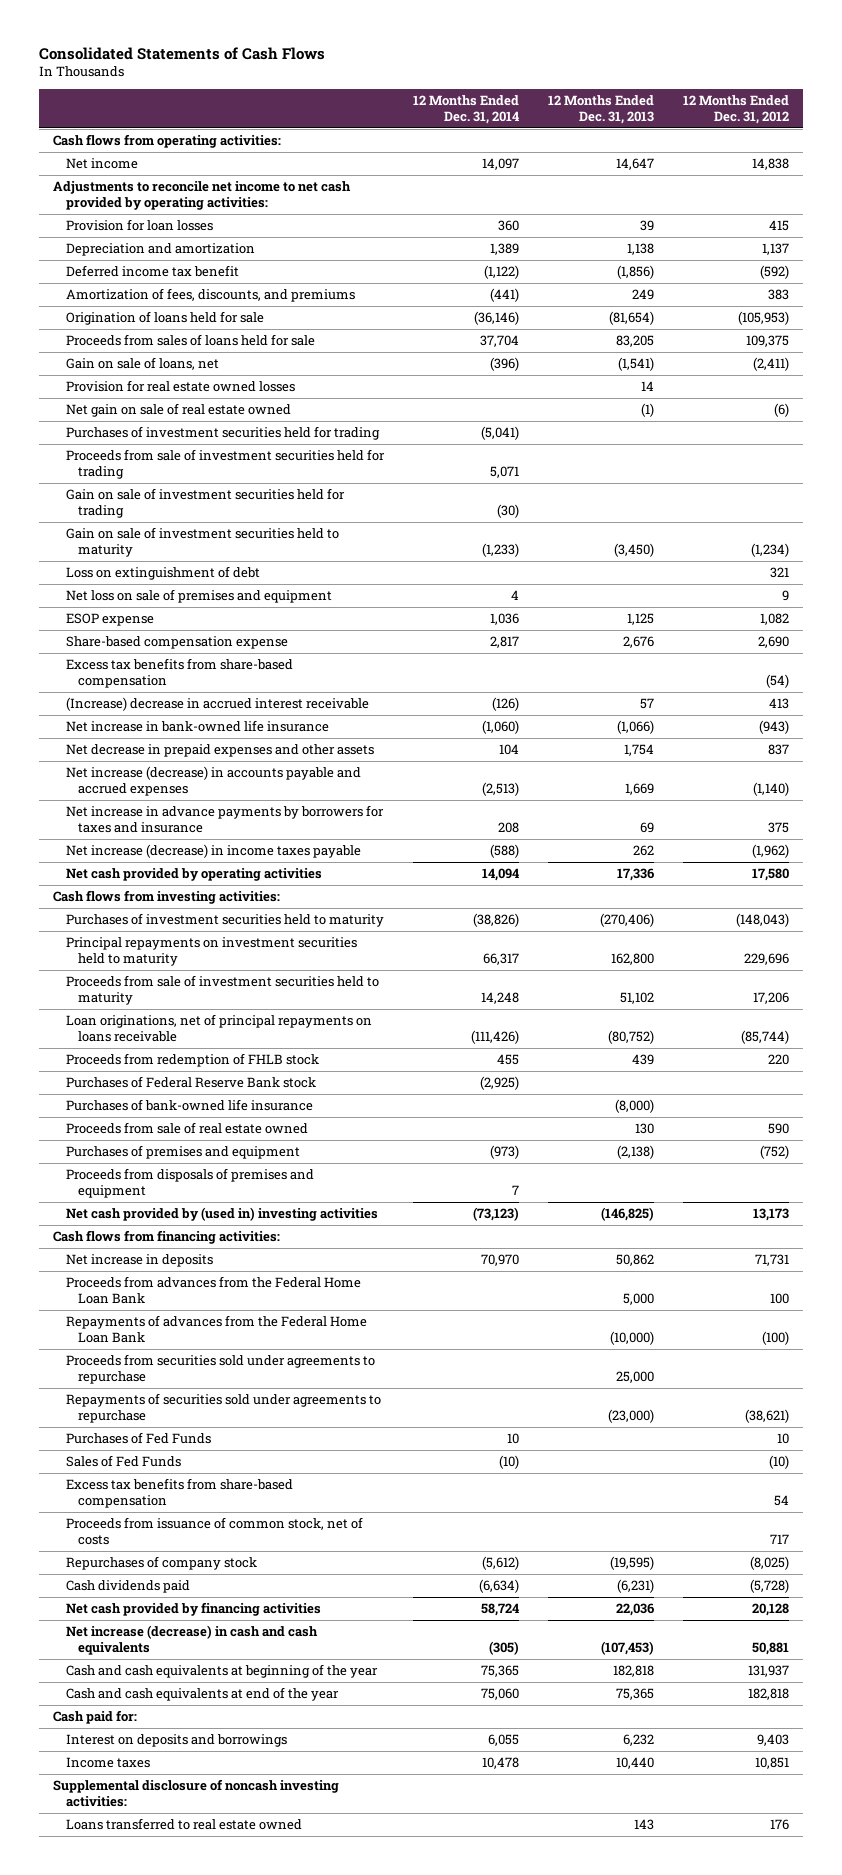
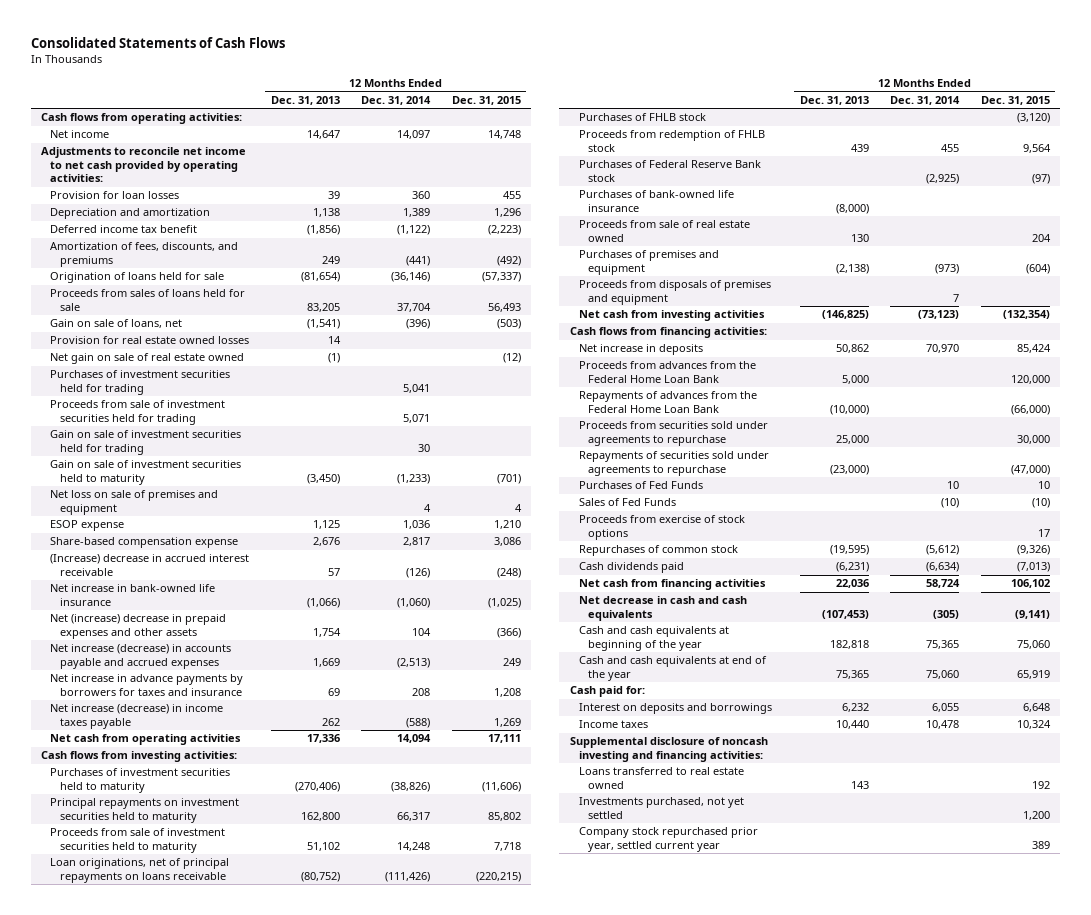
[682,95,789,124] 12 Months Ended Dec. 31, 2012 -> none
none -> [451,95,521,105] Dec. 31, 2015
[480,426,519,441] (5,041) -> [403,383,431,393] 5,041
[496,503,519,518] (30) -> [418,443,431,452] 30
[65,566,260,581] Loss on extinguishment of debt -> none
[65,658,293,688] Excess tax benefits from share-based compensation -> none
[65,744,374,758] Net decrease in prepaid expenses and other assets -> [50,614,227,639] Net (increase) decrease in prepaid expenses and other assets
[65,868,322,882] Net cash provided by operating activities -> [50,734,242,746] Net cash from operating activities
none -> [579,113,707,122] Purchases of FHLB stock
[65,1207,378,1222] Net cash provided by (used in) investing activities -> [579,310,766,322] Net cash from investing activities
[65,1478,293,1508] Excess tax benefits from share-based compensation -> none
[65,1517,363,1545] Proceeds from issuance of common stock, net of costs -> none
none -> [579,515,746,540] Proceeds from exercise of stock options
[65,1556,257,1571] Repurchases of company stock -> [579,545,739,557] Repurchases of common stock
[65,1602,321,1617] Net cash provided by financing activities -> [579,579,767,591] Net cash from financing activities
[65,1625,318,1655] Net increase (decrease) in cash and cash equivalents -> [579,596,748,621] Net decrease in cash and cash equivalents
[53,1779,340,1807] Supplemental disclosure of noncash investing activities: -> [570,737,769,762] Supplemental disclosure of noncash investing and financing activities:
none -> [579,797,745,819] Investments purchased, not yet settled
none -> [579,827,759,852] Company stock repurchased prior year, settled current year

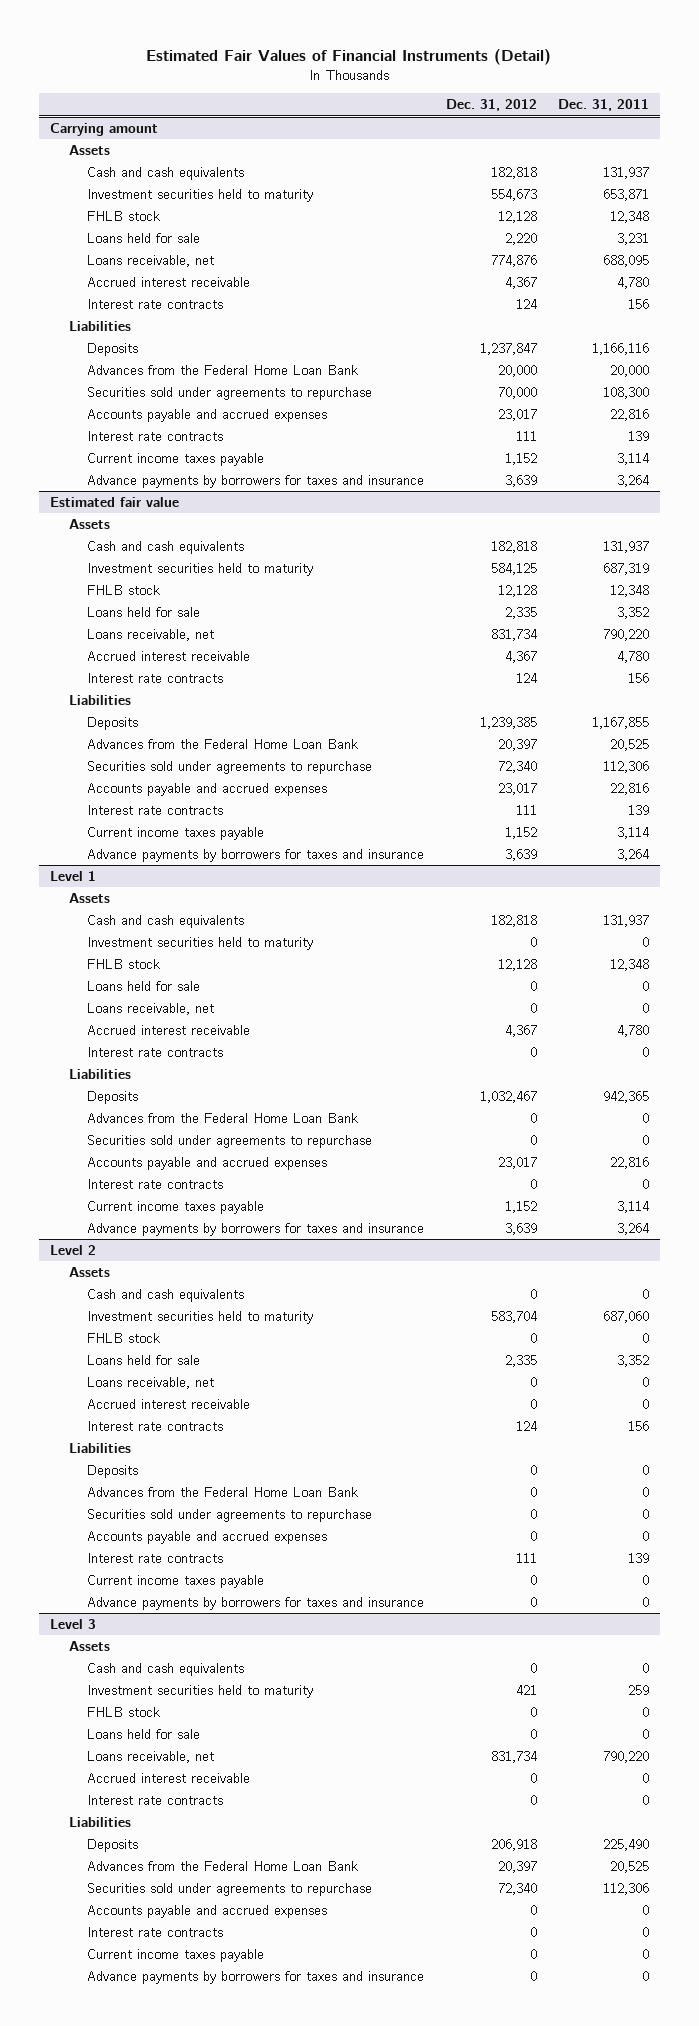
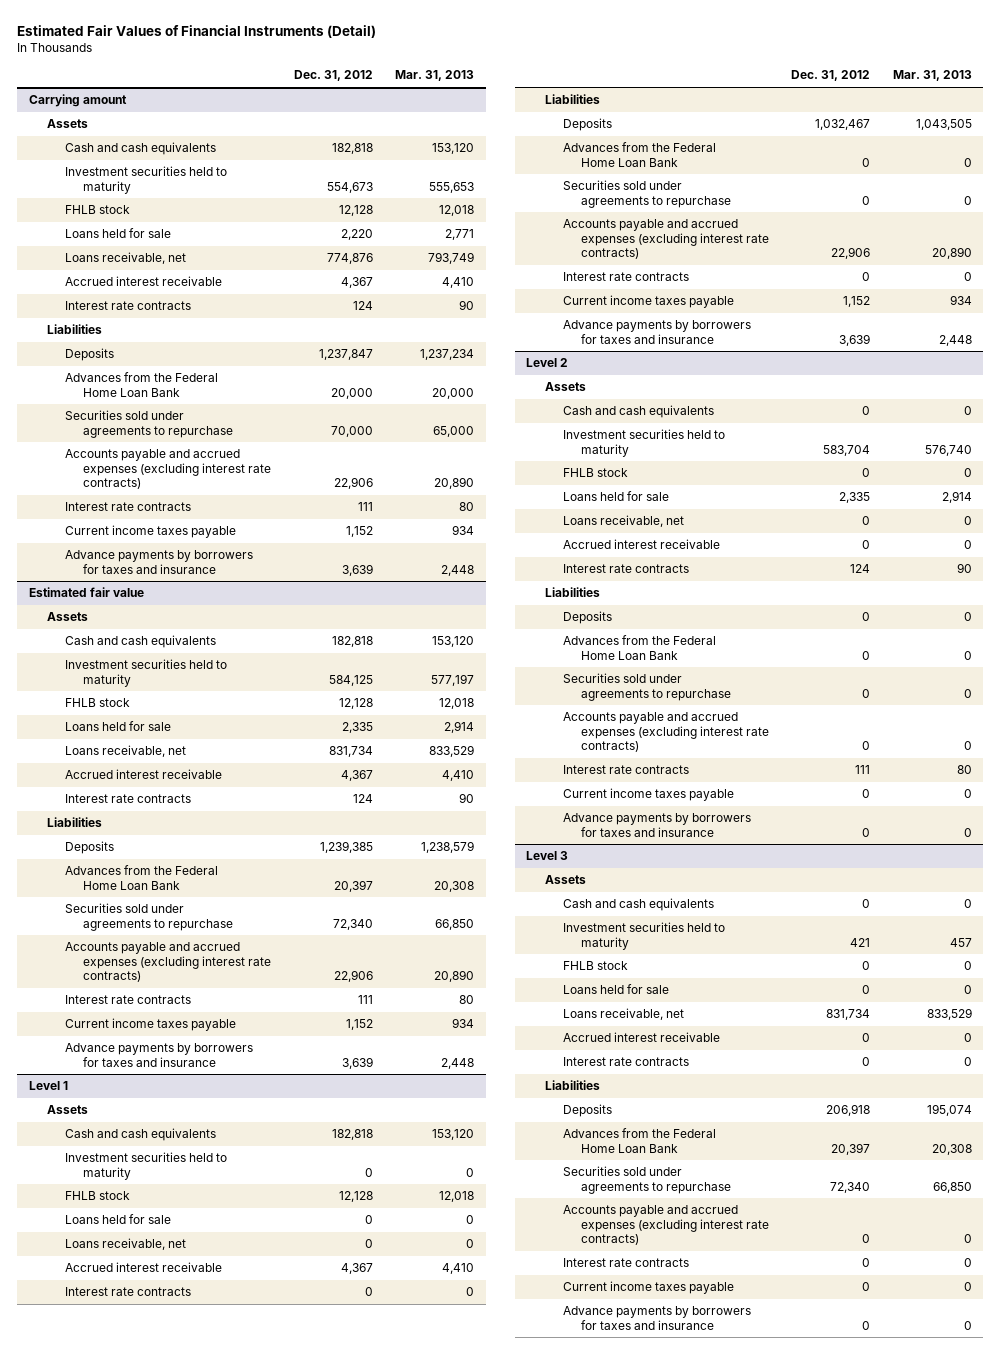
[558,99,650,112] Dec. 31, 2011 -> none
none -> [395,70,475,82] Mar. 31, 2013
[87,408,328,422] Accounts payable and accrued expenses -> [64,449,271,490] Accounts payable and accrued expenses (excluding interest rate contracts)
[497,408,537,421] 23,017 -> [333,477,373,490] 22,906
[87,782,328,796] Accounts payable and accrued expenses -> [64,942,271,983] Accounts payable and accrued expenses (excluding interest rate contracts)
[497,782,537,795] 23,017 -> [333,970,373,983] 22,906
[87,1156,328,1170] Accounts payable and accrued expenses -> [562,219,769,260] Accounts payable and accrued expenses (excluding interest rate contracts)
[497,1156,537,1169] 23,017 -> [831,247,871,260] 22,906
[87,1530,328,1544] Accounts payable and accrued expenses -> [562,712,769,753] Accounts payable and accrued expenses (excluding interest rate contracts)
[87,1904,328,1918] Accounts payable and accrued expenses -> [562,1205,769,1246] Accounts payable and accrued expenses (excluding interest rate contracts)

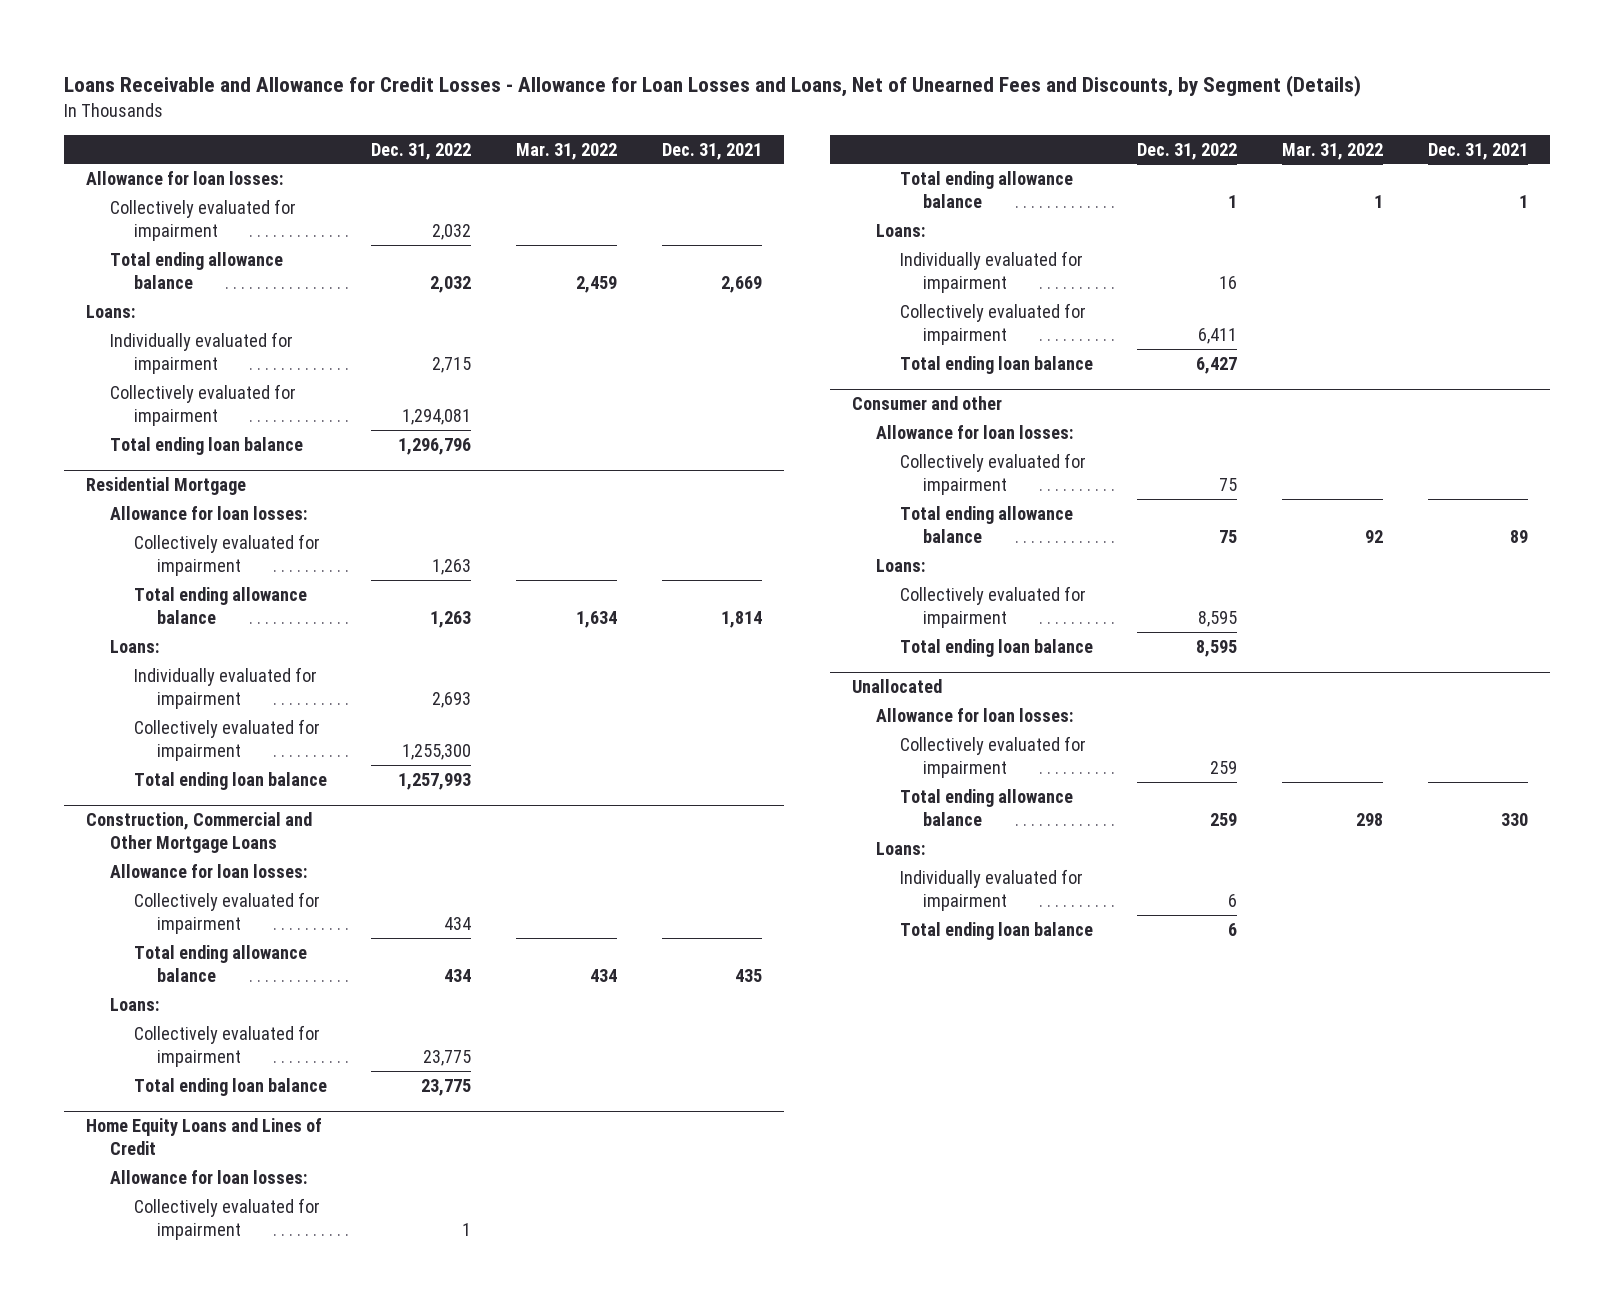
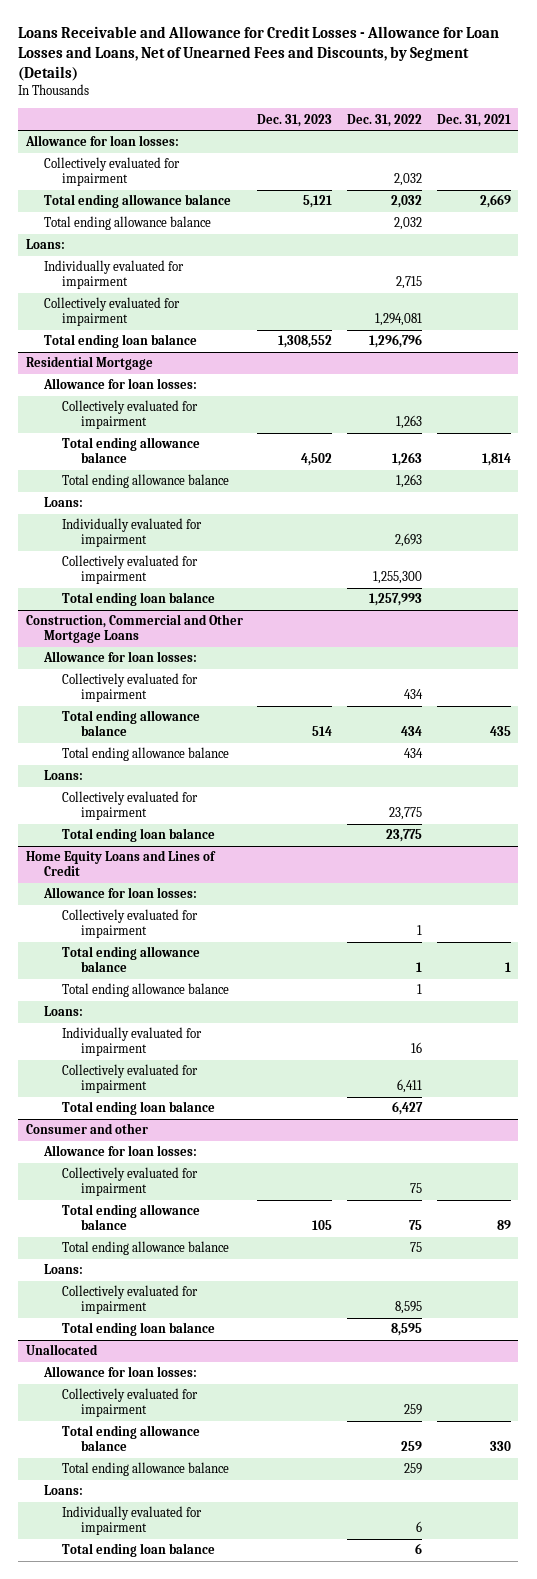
[516,142,618,160] Mar. 31, 2022 -> none
none -> [257,113,333,127] Dec. 31, 2023
none -> [44,216,212,231] Total ending allowance balance
none -> [62,474,230,489] Total ending allowance balance
none -> [62,747,230,762] Total ending allowance balance
none -> [62,983,230,998] Total ending allowance balance
none -> [62,1241,230,1256] Total ending allowance balance
none -> [62,1462,230,1477] Total ending allowance balance

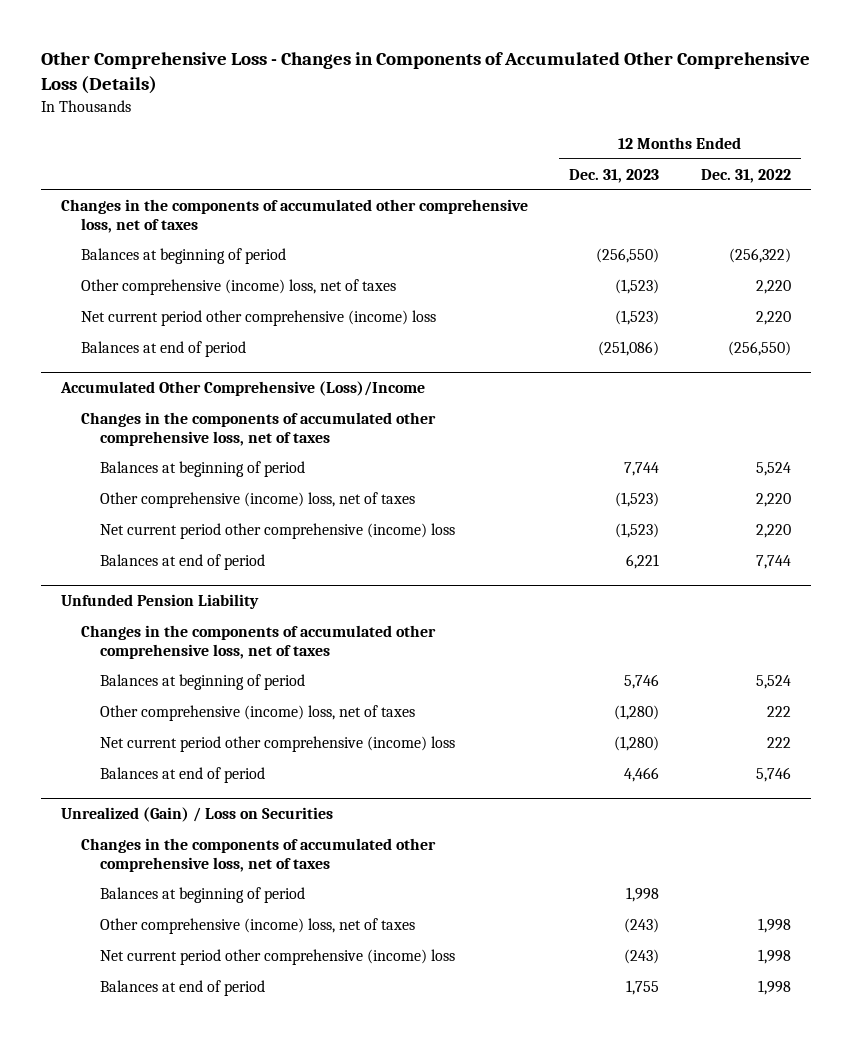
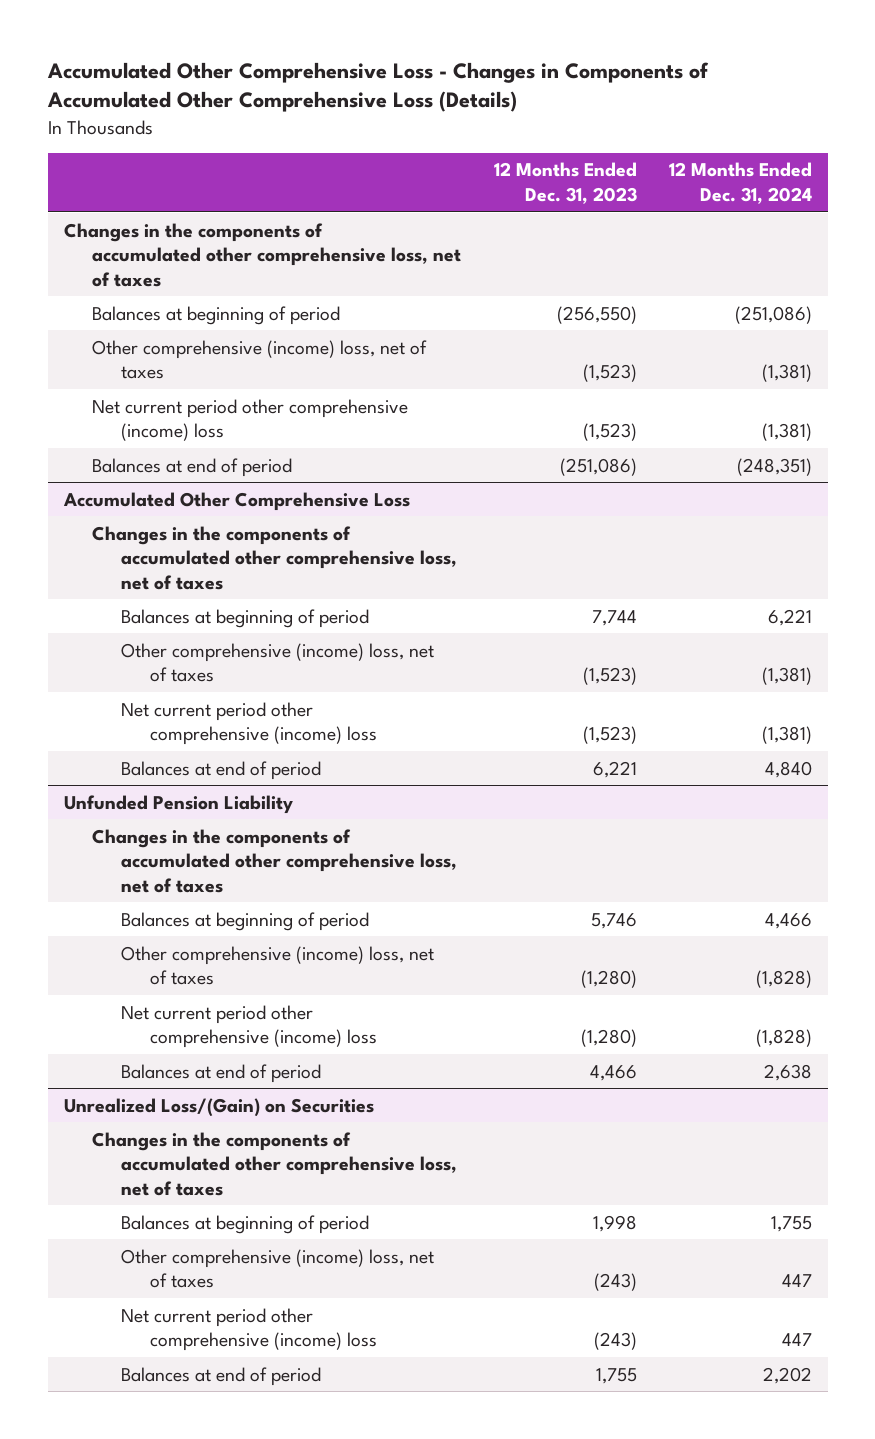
[40,52,810,95] Other Comprehensive Loss - Changes in Components of Accumulated Other Comprehensive Loss (Details) -> [46,61,709,113] Accumulated Other Comprehensive Loss - Changes in Components of Accumulated Other Comprehensive Loss (Details)
[700,168,791,183] Dec. 31, 2022 -> none
none -> [668,162,812,204] 12 Months Ended Dec. 31, 2024
[60,381,426,397] Accumulated Other Comprehensive (Loss)/Income -> [62,491,410,511] Accumulated Other Comprehensive Loss
[61,807,334,823] Unrealized (Gain) / Loss on Securities -> [63,1097,374,1117] Unrealized Loss/(Gain) on Securities

